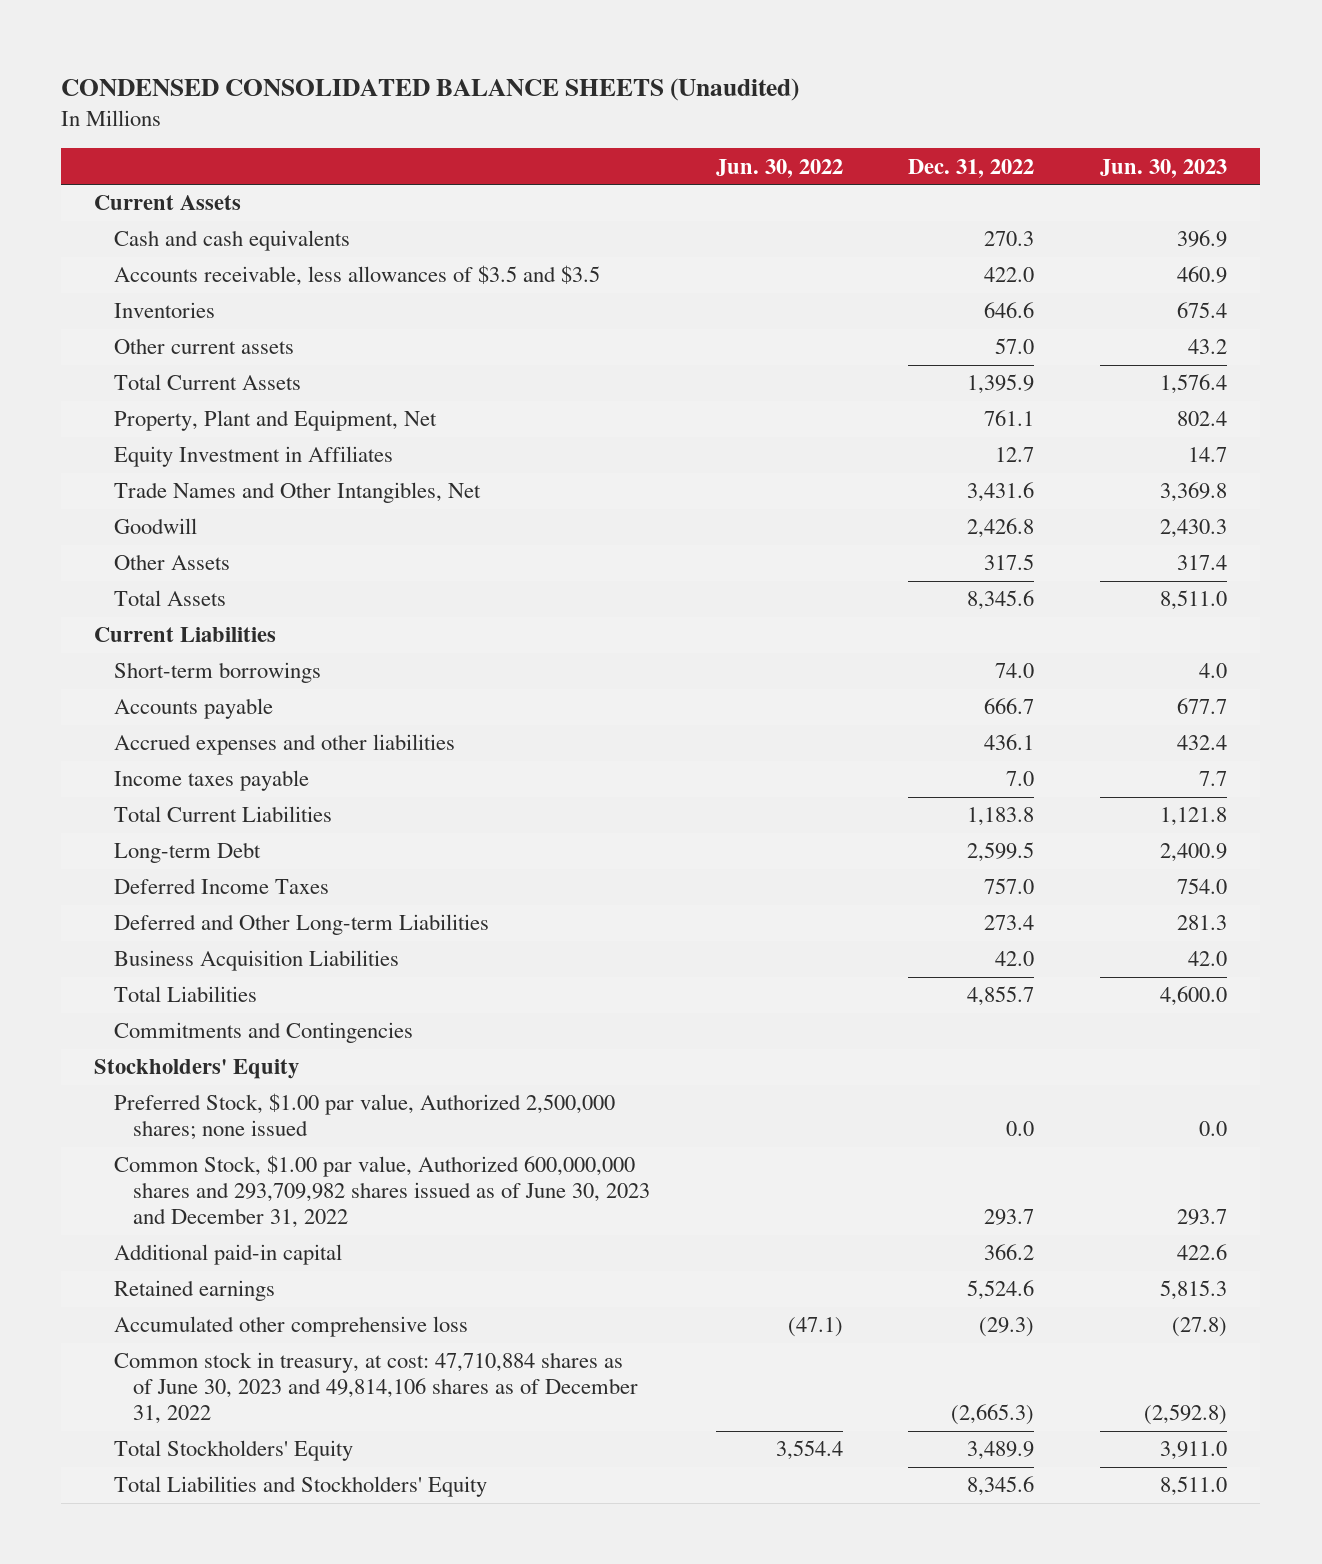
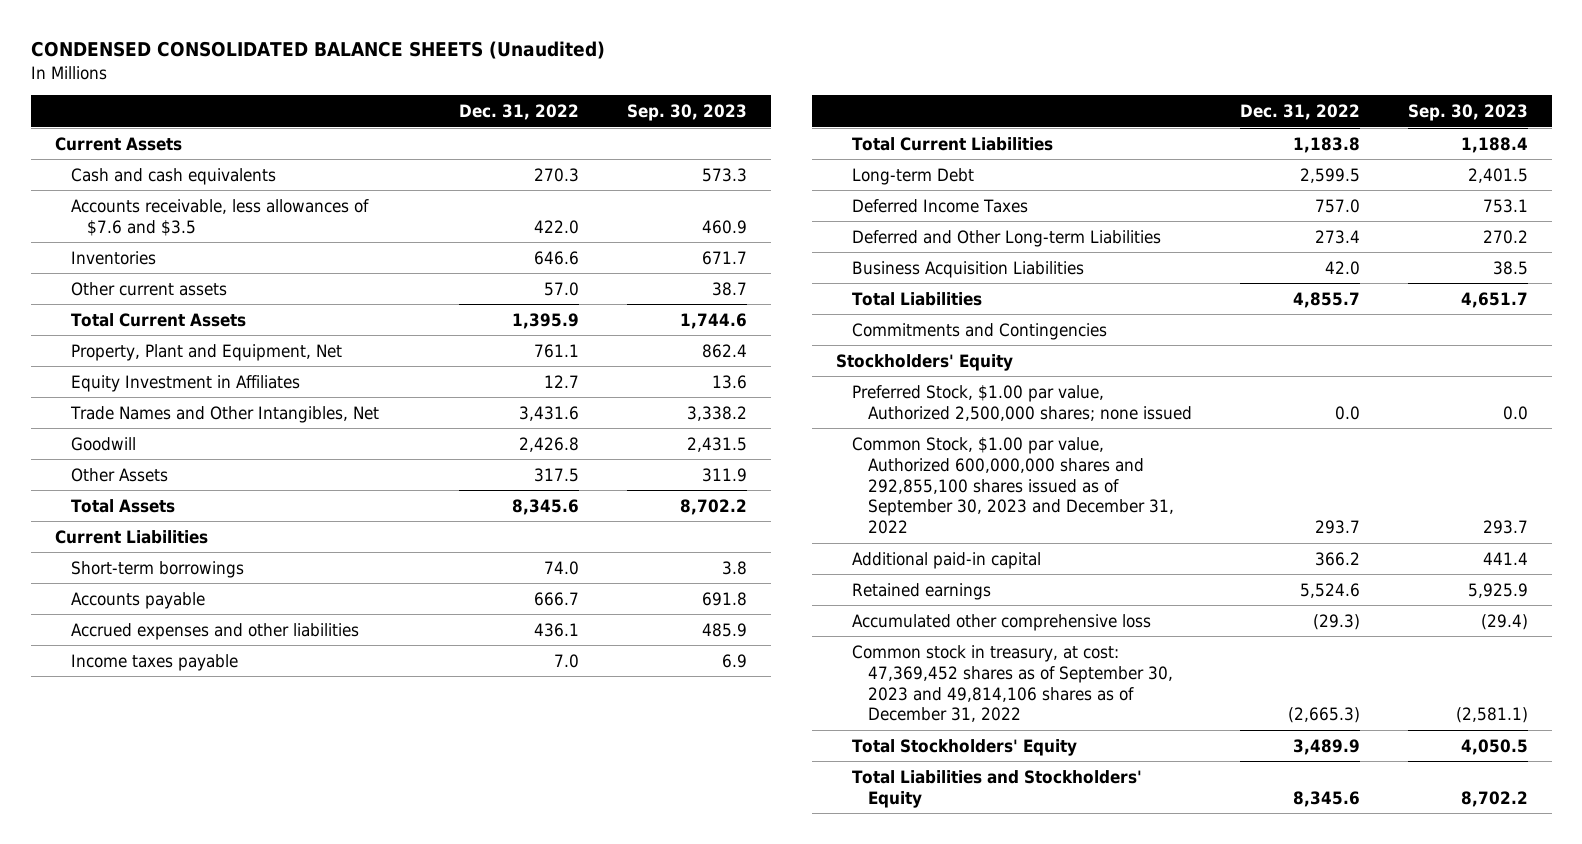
[715,158,843,178] Jun. 30, 2022 -> none
[1100,158,1228,178] Jun. 30, 2023 -> none
none -> [626,103,747,121] Sep. 30, 2023
[113,265,600,287] Accounts receivable, less allowances of $3.5 and $3.5 -> [70,198,369,236] Accounts receivable, less allowances of $7.6 and $3.5
[113,1155,650,1229] Common Stock, $1.00 par value, Authorized 600,000,000 shares and 293,709,982 shares issued as of June 30, 2023 and December 31, 2022 -> [851,436,1174,535] Common Stock, $1.00 par value, Authorized 600,000,000 shares and 292,855,100 shares issued as of September 30, 2023 and December 31, 2022
[113,1352,638,1425] Common stock in treasury, at cost: 47,710,884 shares as of June 30, 2023 and 49,814,106 shares as of December 31, 2022 -> [851,644,1173,723] Common stock in treasury, at cost: 47,369,452 shares as of September 30, 2023 and 49,814,106 shares as of December 31, 2022

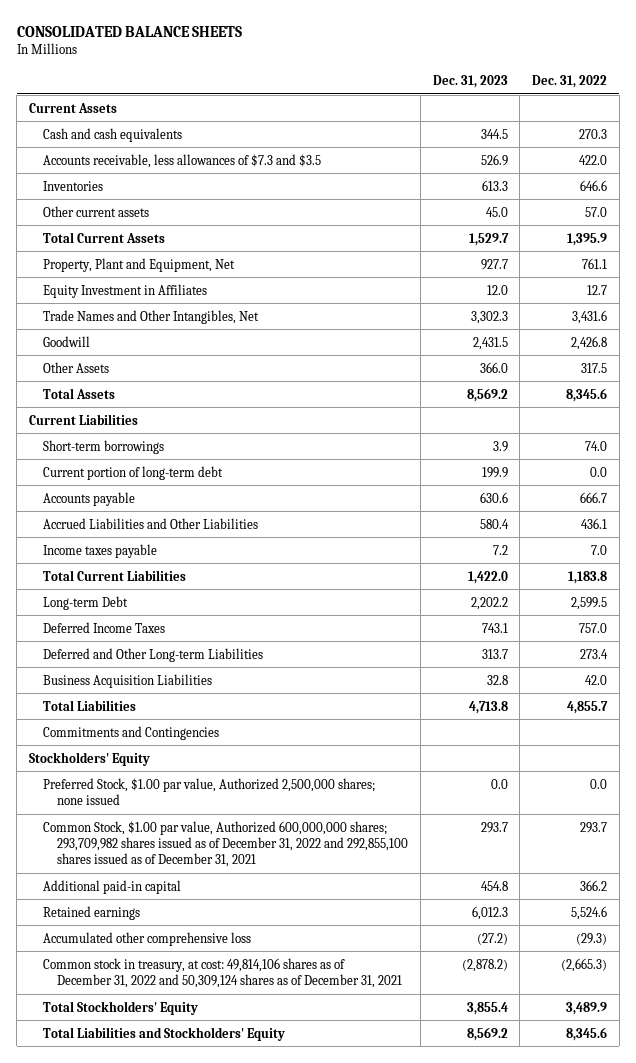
[30,41,605,60] CONDENSED CONSOLIDATED BALANCE SHEETS (Unaudited) -> [16,25,242,37] CONSOLIDATED BALANCE SHEETS
[626,103,747,121] Sep. 30, 2023 -> none
none -> [432,74,508,88] Dec. 31, 2023
[70,198,369,236] Accounts receivable, less allowances of $7.6 and $3.5 -> [42,153,321,168] Accounts receivable, less allowances of $7.3 and $3.5
none -> [42,465,223,480] Current portion of long-term debt
[70,622,359,640] Accrued expenses and other liabilities -> [42,517,258,529] Accrued Liabilities and Other Liabilities
[851,436,1174,535] Common Stock, $1.00 par value, Authorized 600,000,000 shares and 292,855,100 shares issued as of September 30, 2023 and December 31, 2022 -> [42,820,409,868] Common Stock, $1.00 par value, Authorized 600,000,000 shares; 293,709,982 shares issued as of December 31, 2022 and 292,855,100 shares issued as of December 31, 2021
[851,644,1173,723] Common stock in treasury, at cost: 47,369,452 shares as of September 30, 2023 and 49,814,106 shares as of December 31, 2022 -> [42,957,403,988] Common stock in treasury, at cost: 49,814,106 shares as of December 31, 2022 and 50,309,124 shares as of December 31, 2021

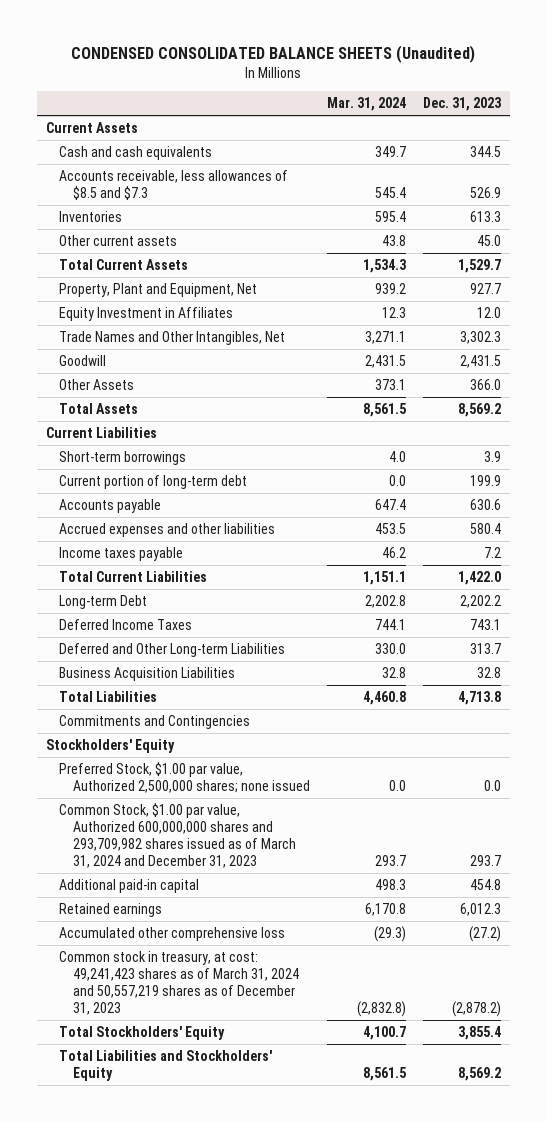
[16,25,242,37] CONSOLIDATED BALANCE SHEETS -> [71,44,476,63] CONDENSED CONSOLIDATED BALANCE SHEETS (Unaudited)
[532,74,608,88] Dec. 31, 2022 -> none
none -> [326,97,406,112] Mar. 31, 2024
[42,153,321,168] Accounts receivable, less allowances of $7.3 and $3.5 -> [59,169,289,200] Accounts receivable, less allowances of $8.5 and $7.3
[42,517,258,529] Accrued Liabilities and Other Liabilities -> [59,522,276,537] Accrued expenses and other liabilities
[42,820,409,868] Common Stock, $1.00 par value, Authorized 600,000,000 shares; 293,709,982 shares issued as of December 31, 2022 and 292,855,100 shares issued as of December 31, 2021 -> [59,802,296,868] Common Stock, $1.00 par value, Authorized 600,000,000 shares and 293,709,982 shares issued as of March 31, 2024 and December 31, 2023
[42,957,403,988] Common stock in treasury, at cost: 49,814,106 shares as of December 31, 2022 and 50,309,124 shares as of December 31, 2021 -> [59,950,299,1015] Common stock in treasury, at cost: 49,241,423 shares as of March 31, 2024 and 50,557,219 shares as of December 31, 2023

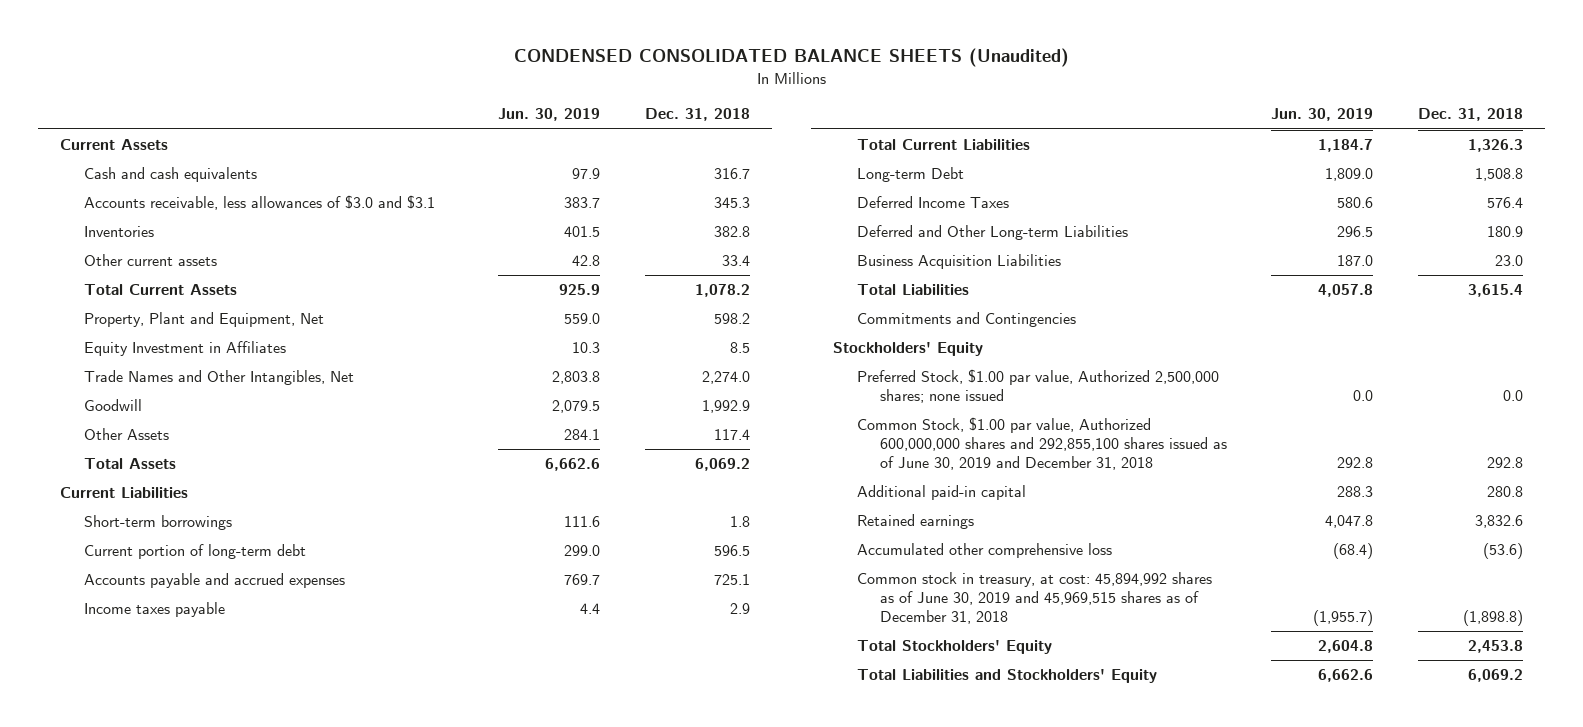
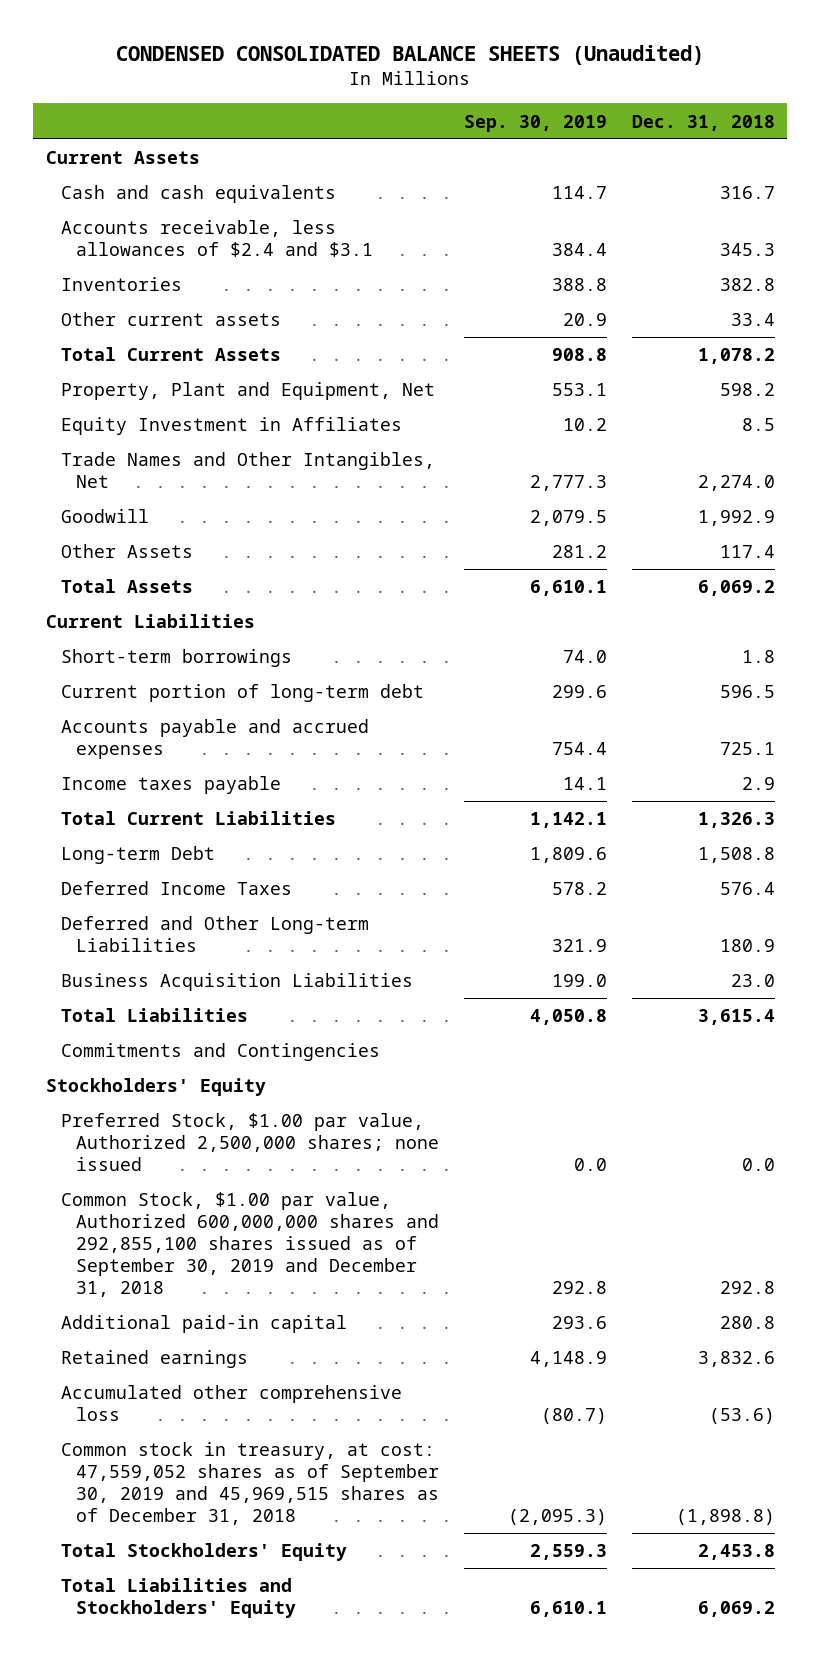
[498,108,601,122] Jun. 30, 2019 -> none
none -> [464,114,608,132] Sep. 30, 2019
[83,195,435,211] Accounts receivable, less allowances of $3.0 and $3.1 -> [60,220,374,258] Accounts receivable, less allowances of $2.4 and $3.1
[856,417,1227,470] Common Stock, $1.00 par value, Authorized 600,000,000 shares and 292,855,100 shares issued as of June 30, 2019 and December 31, 2018 -> [60,1192,440,1298] Common Stock, $1.00 par value, Authorized 600,000,000 shares and 292,855,100 shares issued as of September 30, 2019 and December 31, 2018
[856,572,1212,624] Common stock in treasury, at cost: 45,894,992 shares as of June 30, 2019 and 45,969,515 shares as of December 31, 2018 -> [60,1442,440,1526] Common stock in treasury, at cost: 47,559,052 shares as of September 30, 2019 and 45,969,515 shares as of December 31, 2018

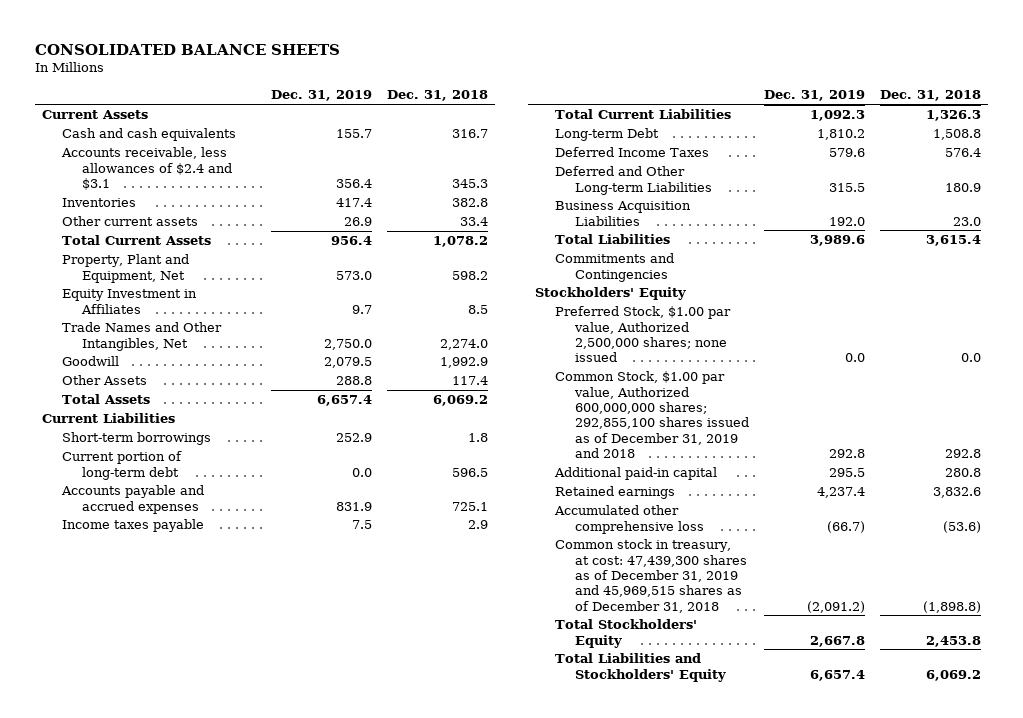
[116,45,705,66] CONDENSED CONSOLIDATED BALANCE SHEETS (Unaudited) -> [34,43,340,55] CONSOLIDATED BALANCE SHEETS
[464,114,608,132] Sep. 30, 2019 -> none
none -> [270,90,372,102] Dec. 31, 2019
[60,1192,440,1298] Common Stock, $1.00 par value, Authorized 600,000,000 shares and 292,855,100 shares issued as of September 30, 2019 and December 31, 2018 -> [554,371,749,459] Common Stock, $1.00 par value, Authorized 600,000,000 shares; 292,855,100 shares issued as of December 31, 2019 and 2018
[60,1442,440,1526] Common stock in treasury, at cost: 47,559,052 shares as of September 30, 2019 and 45,969,515 shares as of December 31, 2018 -> [554,539,747,613] Common stock in treasury, at cost: 47,439,300 shares as of December 31, 2019 and 45,969,515 shares as of December 31, 2018

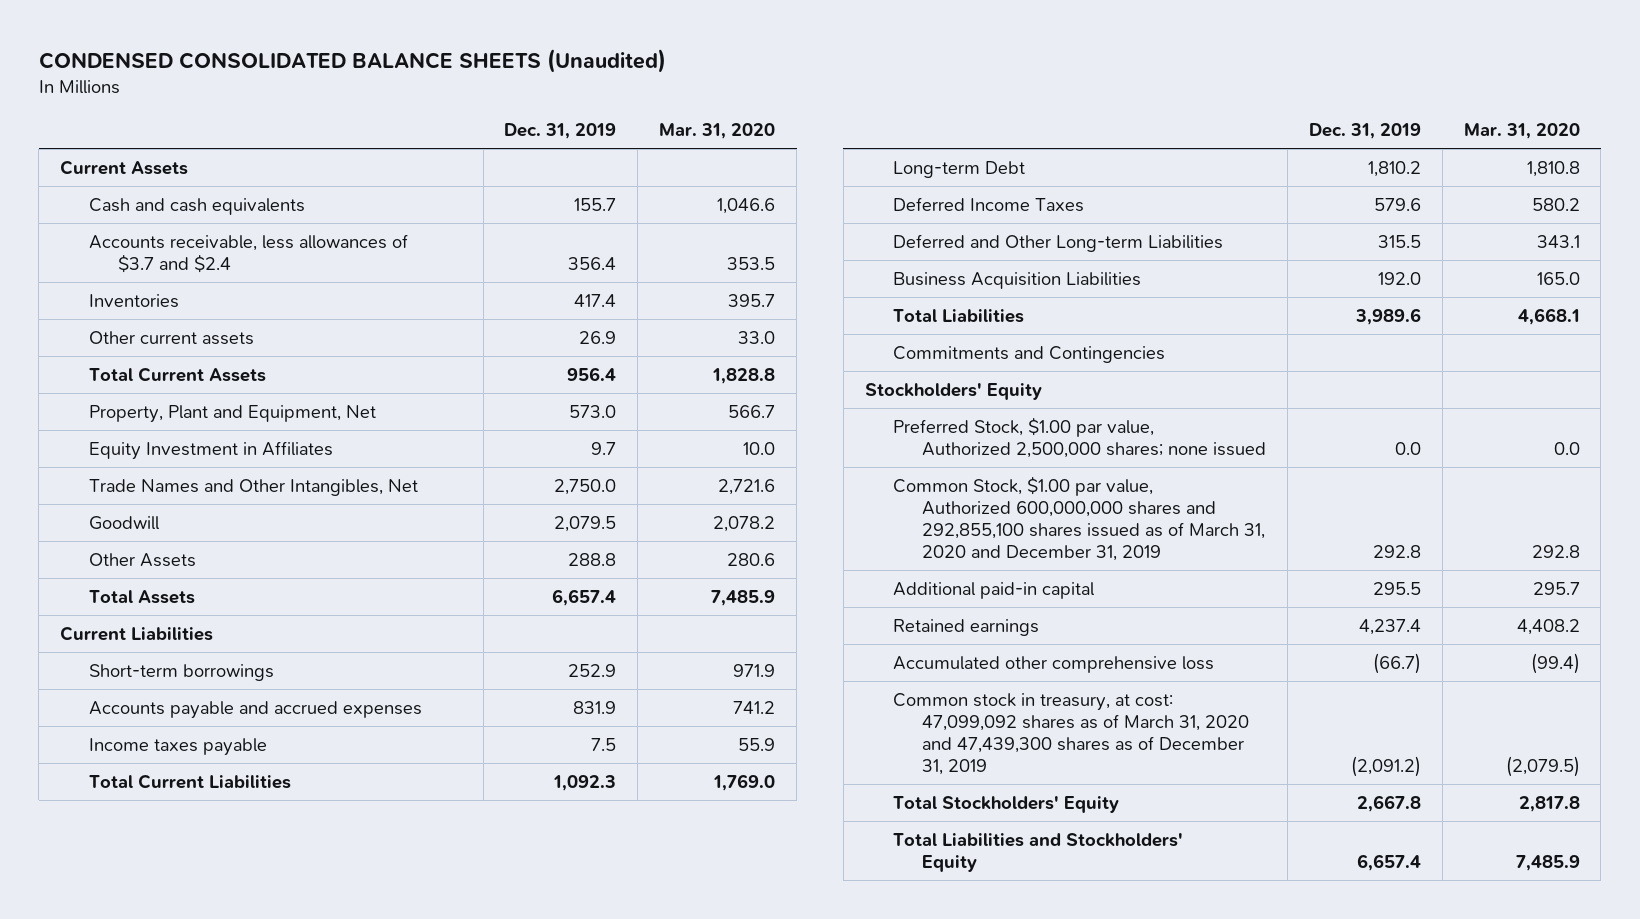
[34,43,340,55] CONSOLIDATED BALANCE SHEETS -> [38,48,666,73] CONDENSED CONSOLIDATED BALANCE SHEETS (Unaudited)
[386,90,488,102] Dec. 31, 2018 -> none
none -> [659,123,776,140] Mar. 31, 2020
[61,147,232,190] Accounts receivable, less allowances of $2.4 and $3.1 -> [88,233,408,273] Accounts receivable, less allowances of $3.7 and $2.4
[62,451,183,480] Current portion of long-term debt -> none
[554,371,749,459] Common Stock, $1.00 par value, Authorized 600,000,000 shares; 292,855,100 shares issued as of December 31, 2019 and 2018 -> [893,475,1266,561] Common Stock, $1.00 par value, Authorized 600,000,000 shares and 292,855,100 shares issued as of March 31, 2020 and December 31, 2019
[554,539,747,613] Common stock in treasury, at cost: 47,439,300 shares as of December 31, 2019 and 45,969,515 shares as of December 31, 2018 -> [893,692,1250,775] Common stock in treasury, at cost: 47,099,092 shares as of March 31, 2020 and 47,439,300 shares as of December 31, 2019

